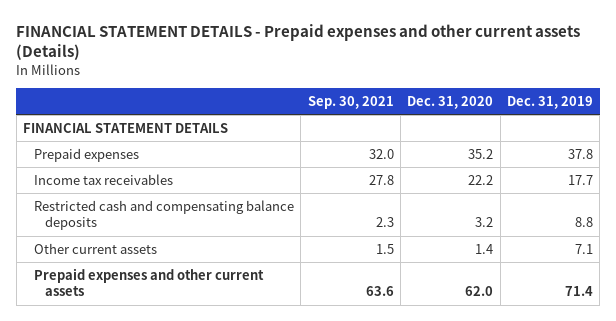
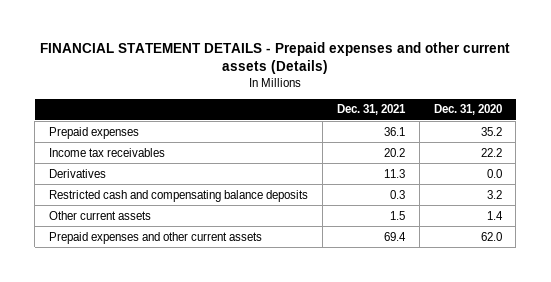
[307,95,394,109] Sep. 30, 2021 -> none
[507,95,594,109] Dec. 31, 2019 -> none
none -> [336,104,406,116] Dec. 31, 2021
[22,123,228,134] FINANCIAL STATEMENT DETAILS -> none
none -> [49,168,107,178] Derivatives

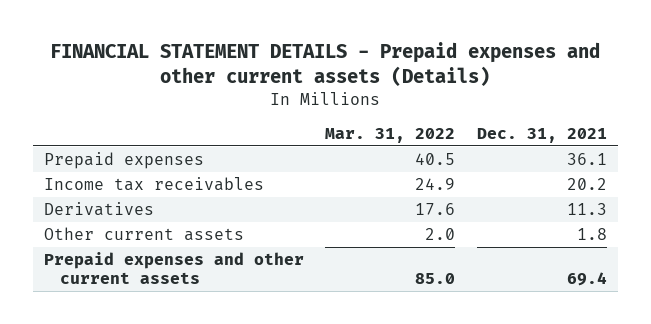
[433,104,502,116] Dec. 31, 2020 -> none
none -> [325,127,456,143] Mar. 31, 2022
[49,189,309,202] Restricted cash and compensating balance deposits -> none
[389,210,405,220] 1.5 -> [577,228,608,241] 1.8

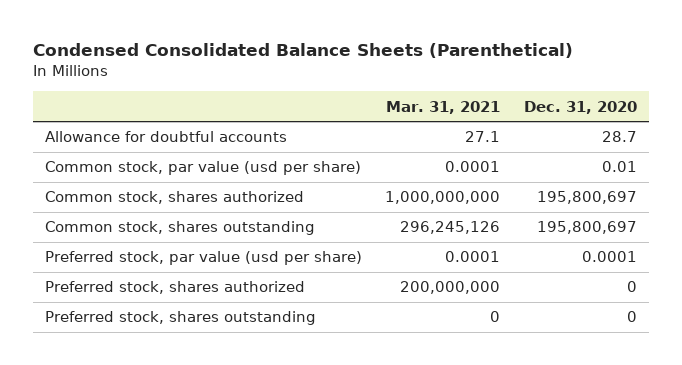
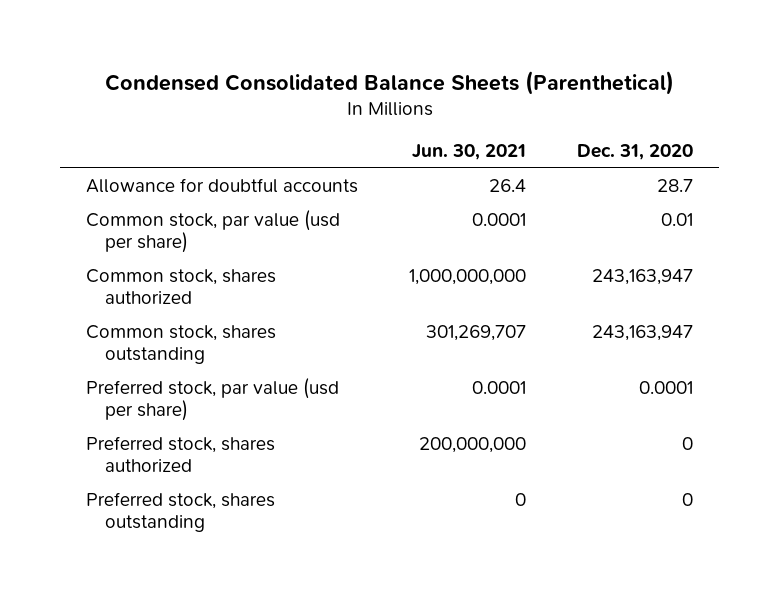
[386,100,501,114] Mar. 31, 2021 -> none
none -> [412,144,527,161] Jun. 30, 2021
[536,191,637,205] 195,800,697 -> [592,269,694,286] 243,163,947
[536,221,637,235] 195,800,697 -> [592,325,694,342] 243,163,947

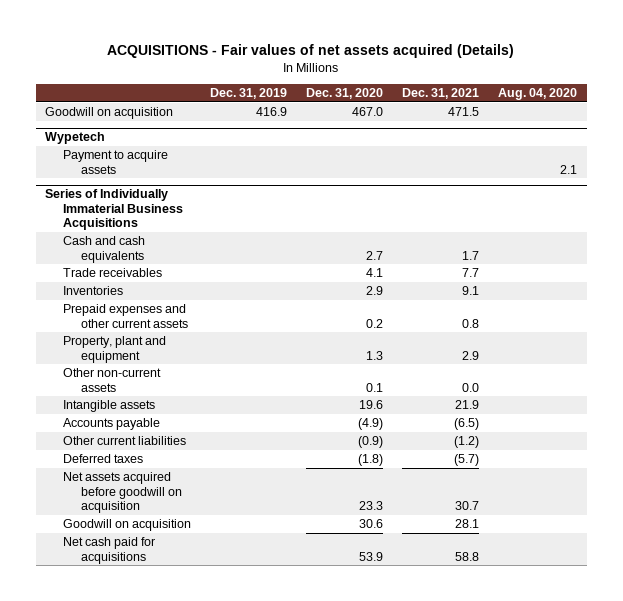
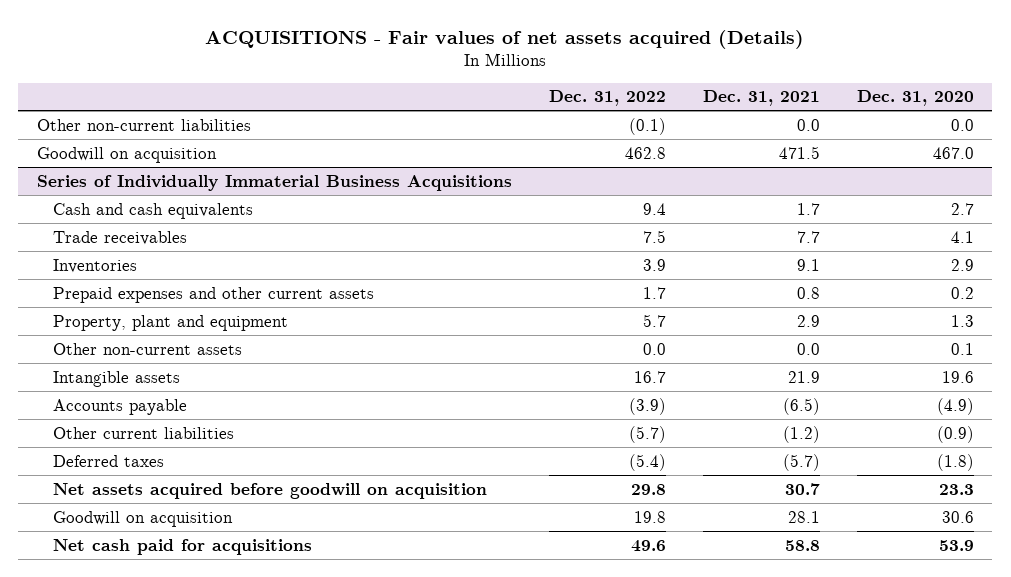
[210,88,288,100] Dec. 31, 2019 -> none
[498,88,578,101] Aug. 04, 2020 -> none
none -> [548,90,666,107] Dec. 31, 2022
none -> [36,118,251,131] Other non-current liabilities
[45,132,106,145] Wypetech -> none
[63,150,169,174] Payment to acquire assets -> none

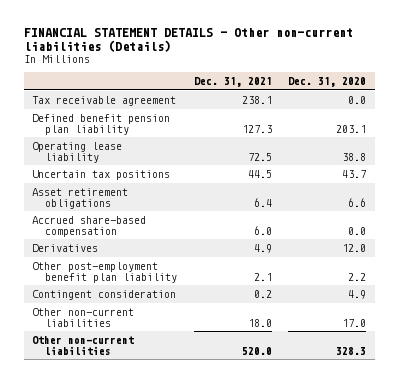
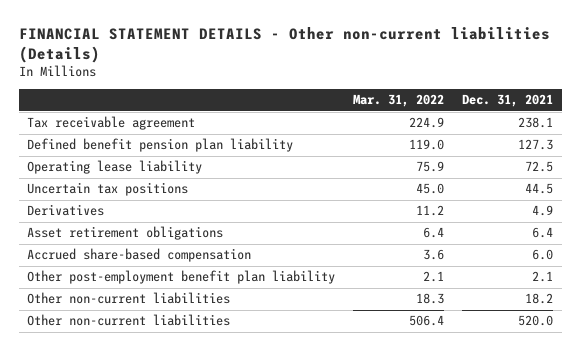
[288,77,367,88] Dec. 31, 2020 -> none
none -> [353,94,445,108] Mar. 31, 2022
[32,243,99,252] Derivatives -> [27,204,105,217] Derivatives
[32,289,177,300] Contingent consideration -> none
[247,318,272,327] 18.0 -> [524,293,553,305] 18.2

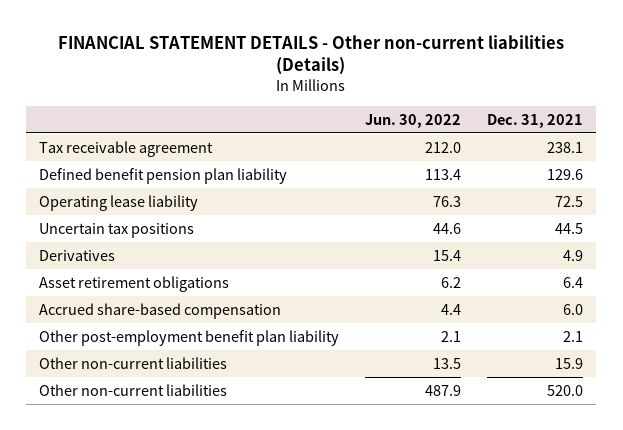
[353,94,445,108] Mar. 31, 2022 -> none
none -> [365,113,462,128] Jun. 30, 2022
[517,139,553,151] 127.3 -> [547,168,584,180] 129.6
[524,293,553,305] 18.2 -> [555,357,584,369] 15.9

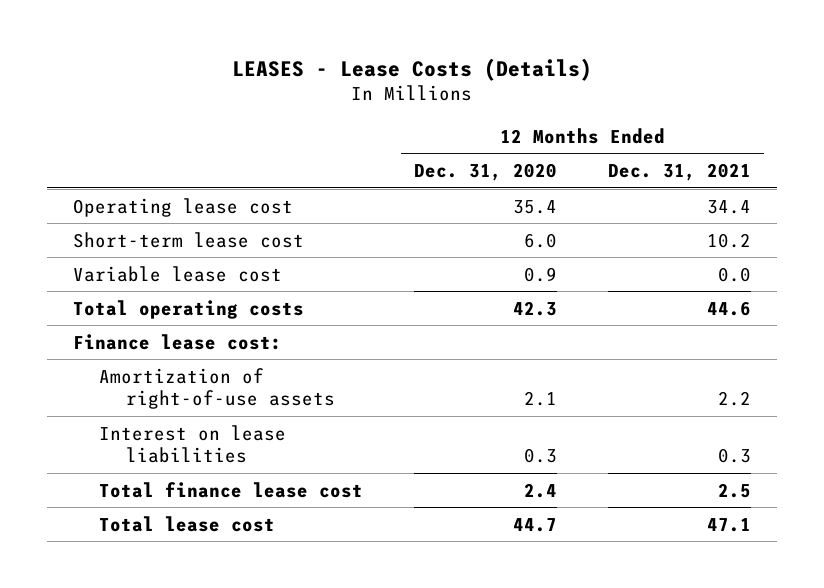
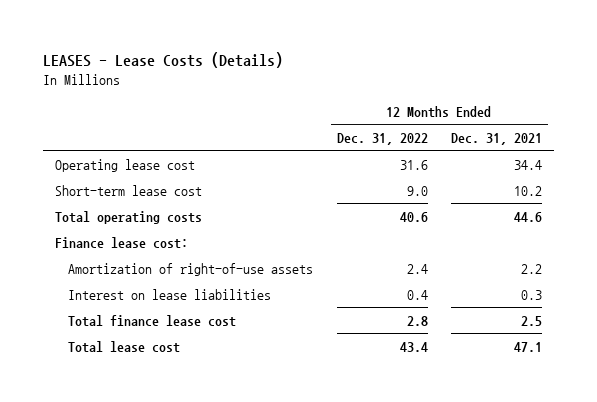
[414,163,558,182] Dec. 31, 2020 -> none
none -> [336,132,428,145] Dec. 31, 2022
[72,265,282,282] Variable lease cost -> none

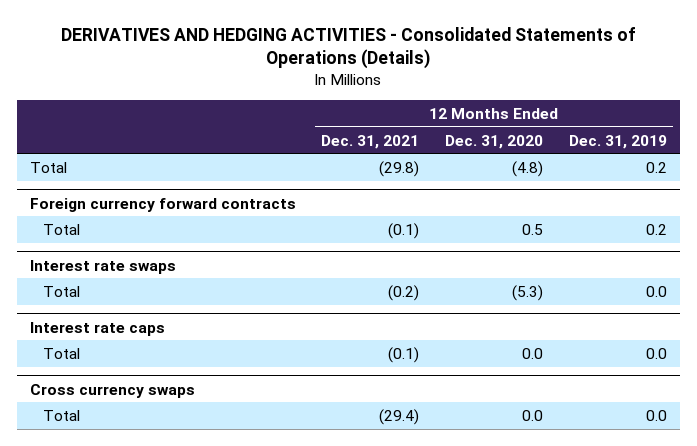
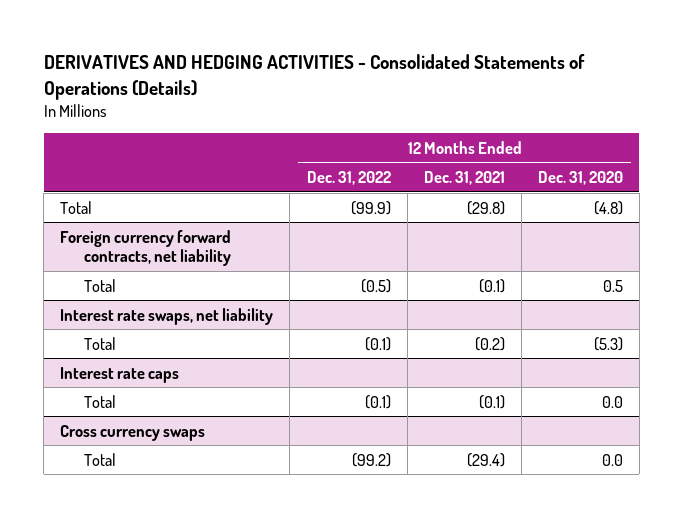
[569,134,668,149] Dec. 31, 2019 -> none
none -> [306,171,391,186] Dec. 31, 2022
[29,197,296,212] Foreign currency forward contracts -> [60,229,232,267] Foreign currency forward contracts, net liability
[29,259,176,274] Interest rate swaps -> [60,307,274,325] Interest rate swaps, net liability

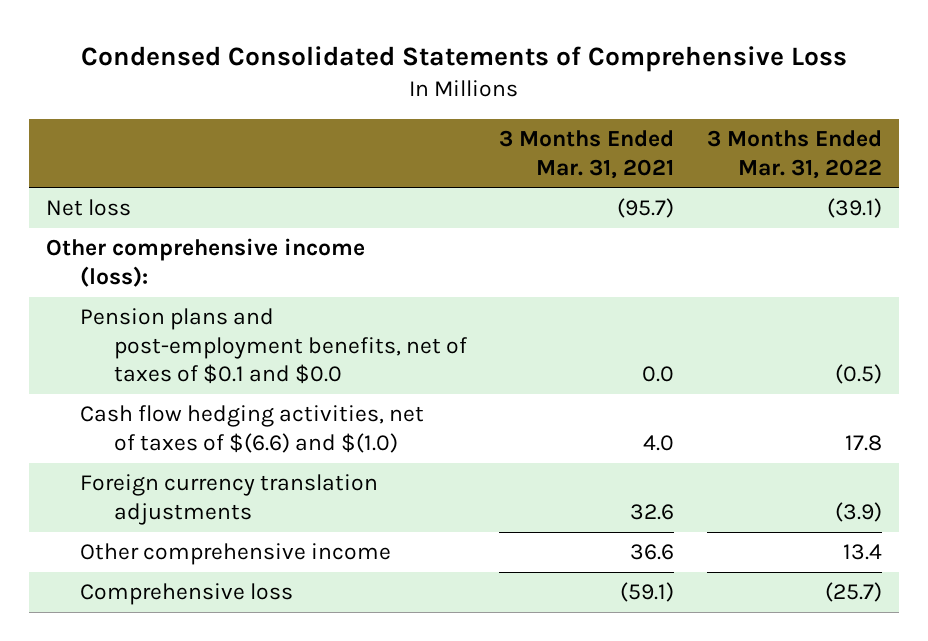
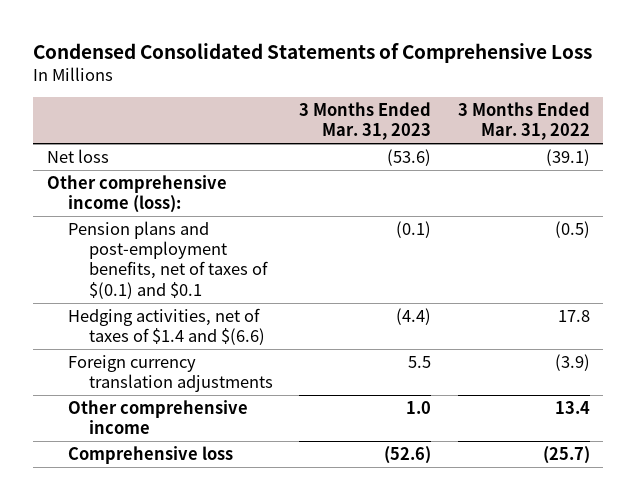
[499,130,675,179] 3 Months Ended Mar. 31, 2021 -> none
none -> [299,102,432,141] 3 Months Ended Mar. 31, 2023
[79,308,467,385] Pension plans and post-employment benefits, net of taxes of $0.1 and $0.0 -> [67,220,268,299] Pension plans and post-employment benefits, net of taxes of $(0.1) and $0.1
[79,405,424,453] Cash flow hedging activities, net of taxes of $(6.6) and $(1.0) -> [67,307,265,346] Hedging activities, net of taxes of $1.4 and $(6.6)

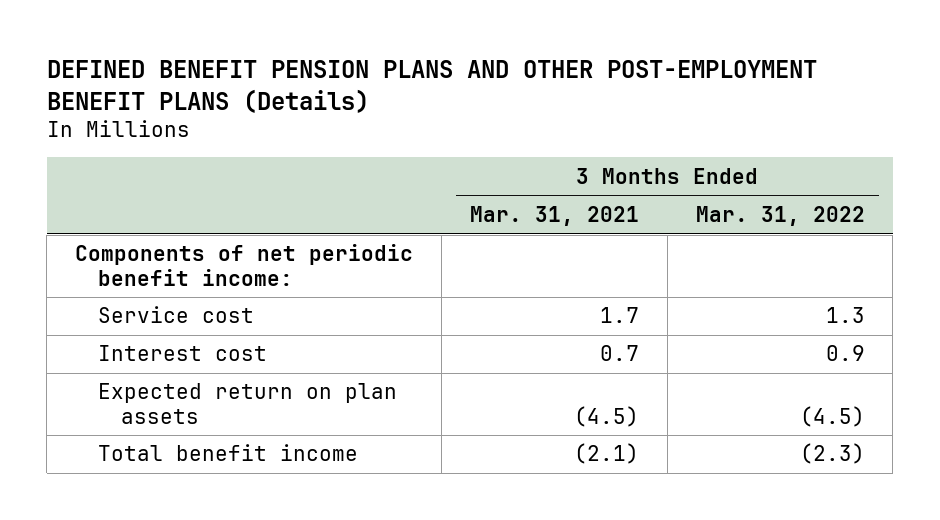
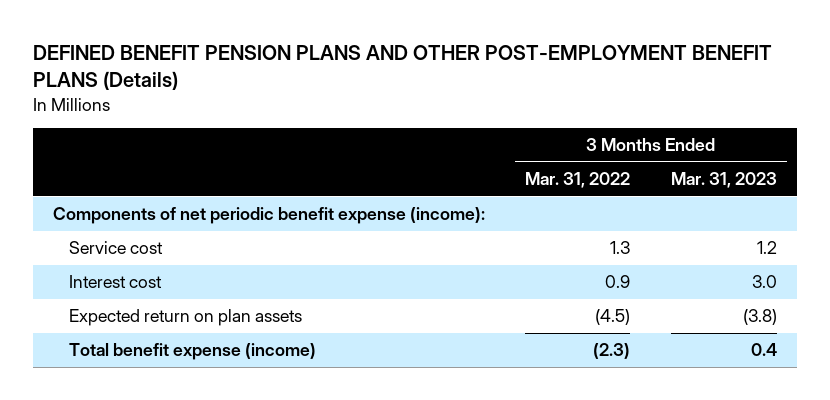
[469,206,639,227] Mar. 31, 2021 -> none
none -> [670,172,777,189] Mar. 31, 2023
[75,244,414,286] Components of net periodic benefit income: -> [52,207,485,225] Components of net periodic benefit expense (income):
[97,444,358,462] Total benefit income -> [69,343,317,361] Total benefit expense (income)

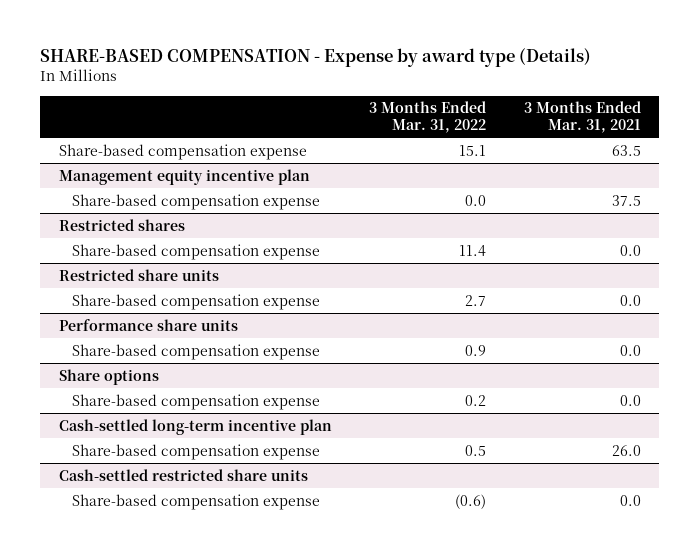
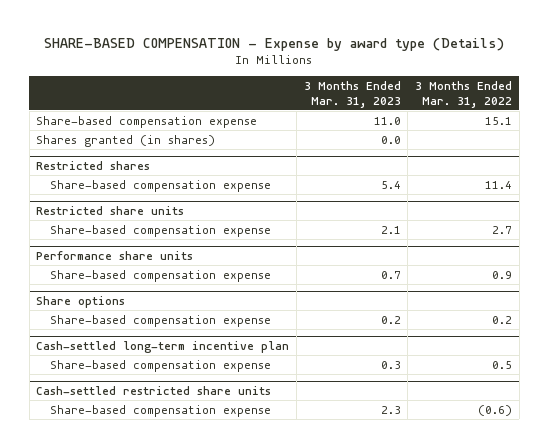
[523,101,641,133] 3 Months Ended Mar. 31, 2021 -> none
none -> [303,80,401,108] 3 Months Ended Mar. 31, 2023
[58,168,310,185] Management equity incentive plan -> none
[71,193,320,210] Share-based compensation expense -> none
none -> [36,134,216,147] Shares granted (in shares)

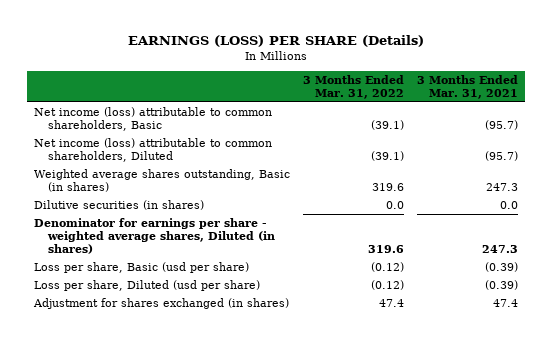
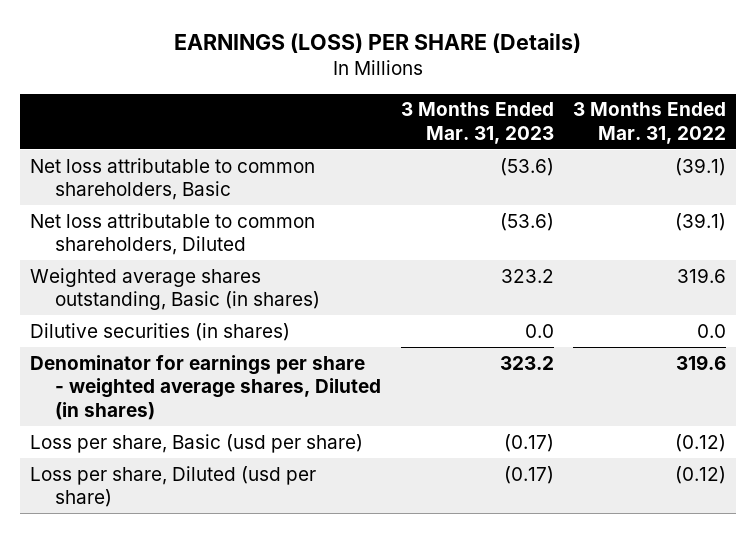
[417,74,519,99] 3 Months Ended Mar. 31, 2021 -> none
none -> [400,102,554,145] 3 Months Ended Mar. 31, 2023
[33,106,272,132] Net income (loss) attributable to common shareholders, Basic -> [29,157,315,201] Net loss attributable to common shareholders, Basic
[33,137,272,163] Net income (loss) attributable to common shareholders, Diluted -> [29,212,315,256] Net loss attributable to common shareholders, Diluted
[32,297,289,309] Adjustment for shares exchanged (in shares) -> none

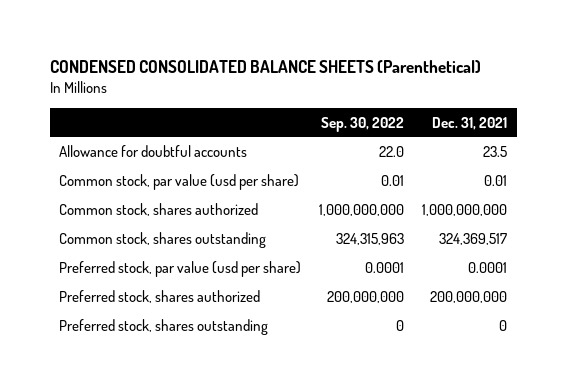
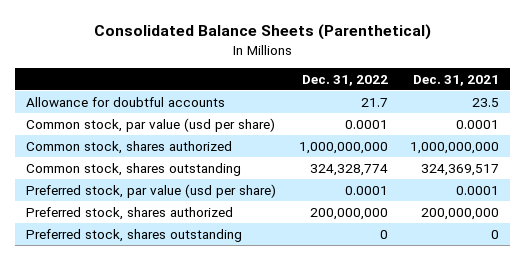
[49,59,481,73] CONDENSED CONSOLIDATED BALANCE SHEETS (Parenthetical) -> [93,24,431,41] Consolidated Balance Sheets (Parenthetical)
[321,116,405,132] Sep. 30, 2022 -> none
none -> [301,74,388,86] Dec. 31, 2022
[484,174,508,186] 0.01 -> [456,119,500,129] 0.0001

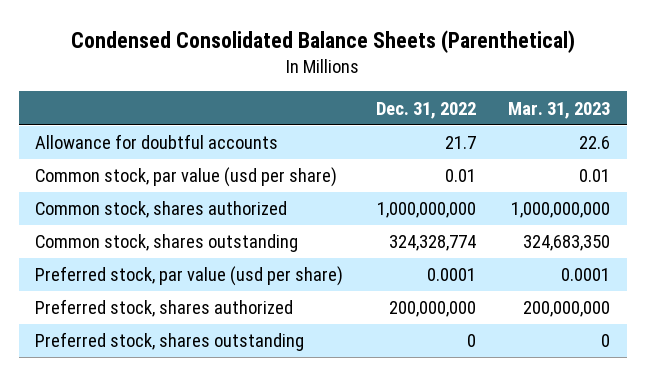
[93,24,431,41] Consolidated Balance Sheets (Parenthetical) -> [70,29,575,53] Condensed Consolidated Balance Sheets (Parenthetical)
[413,74,500,86] Dec. 31, 2021 -> none
none -> [508,101,611,119] Mar. 31, 2023
[344,119,388,129] 0.0001 -> [444,169,476,183] 0.01

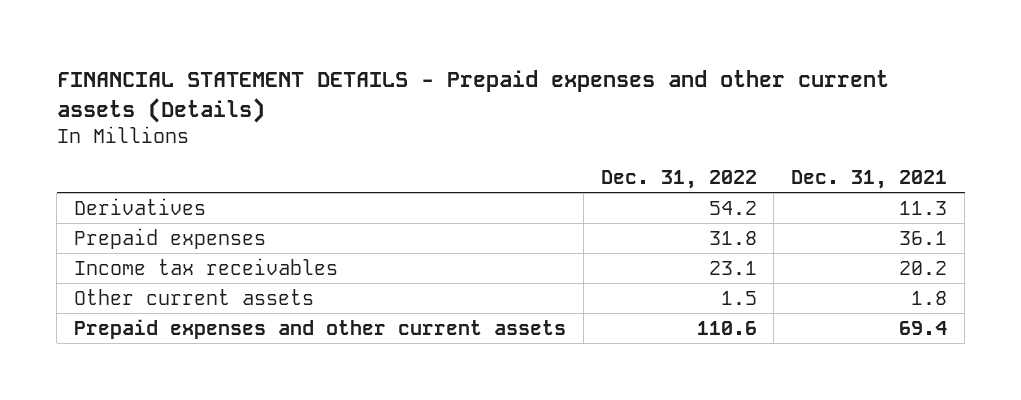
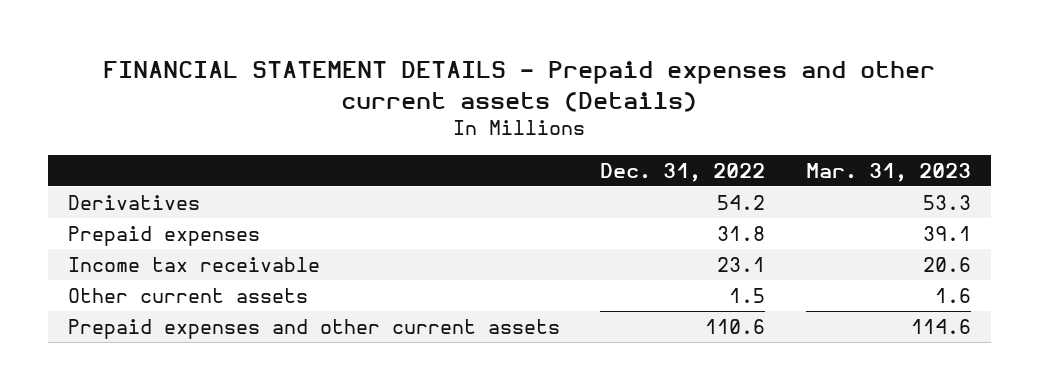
[791,170,948,190] Dec. 31, 2021 -> none
none -> [805,162,971,182] Mar. 31, 2023
[74,257,339,275] Income tax receivables -> [67,256,320,272] Income tax receivable

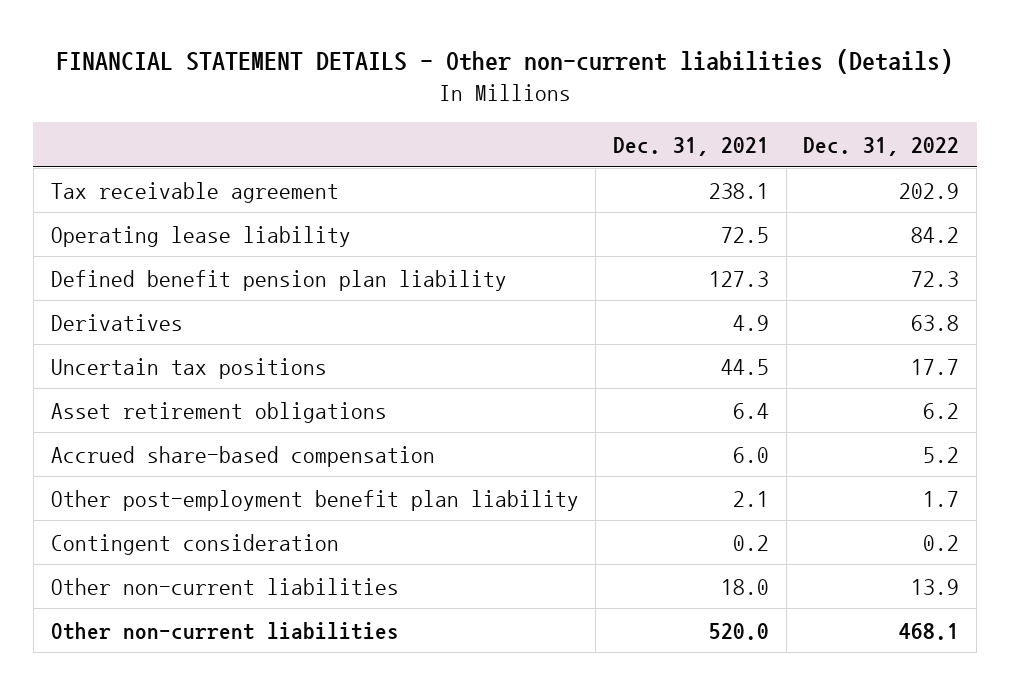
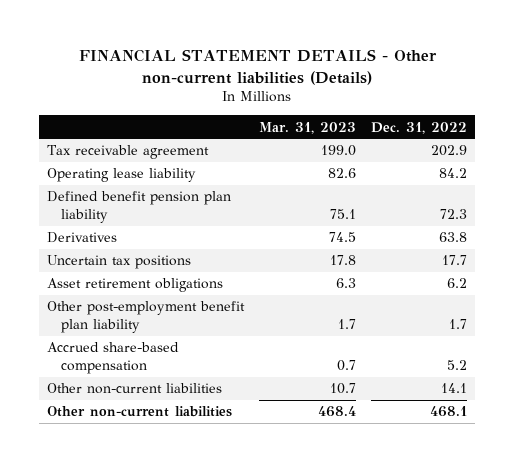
[613,136,770,156] Dec. 31, 2021 -> none
none -> [259,121,357,134] Mar. 31, 2023
[50,533,339,555] Contingent consideration -> none
[50,445,435,467] Accrued share-based compensation -> [46,342,179,375] Accrued share-based compensation
[911,578,960,595] 13.9 -> [441,383,468,394] 14.1

